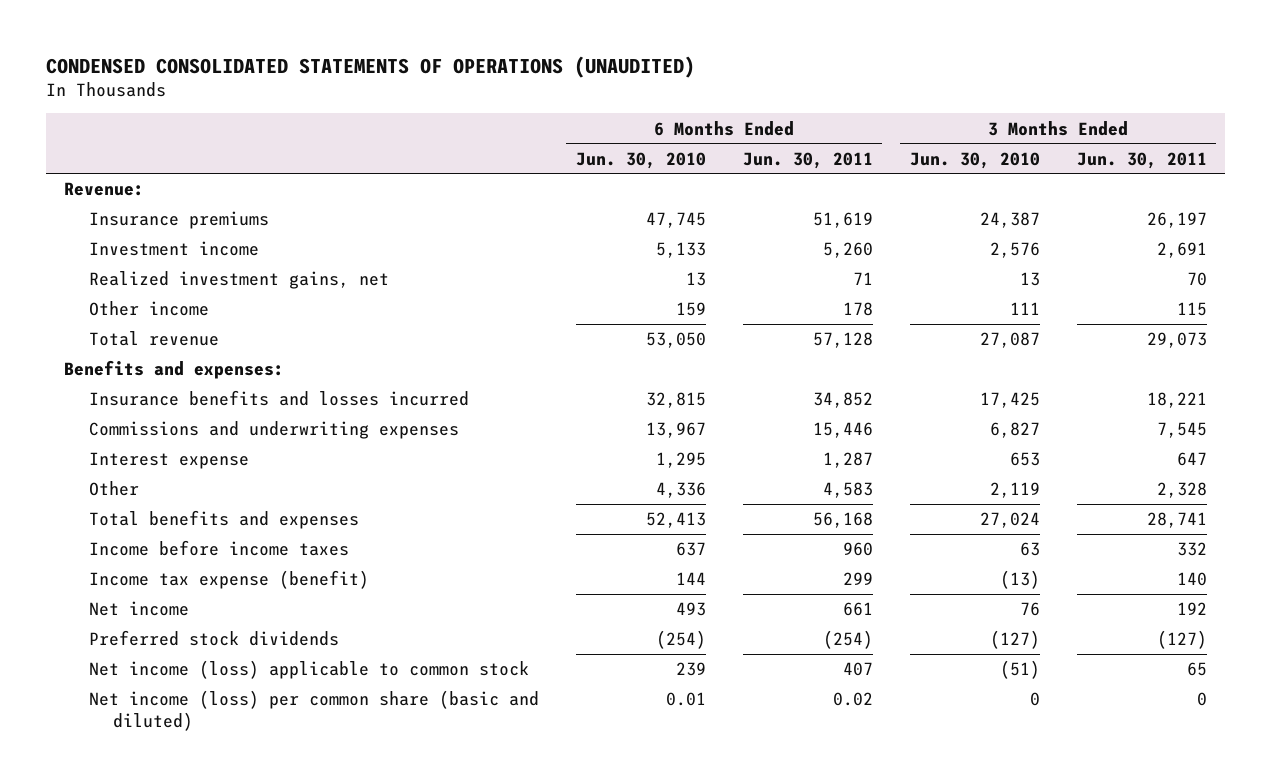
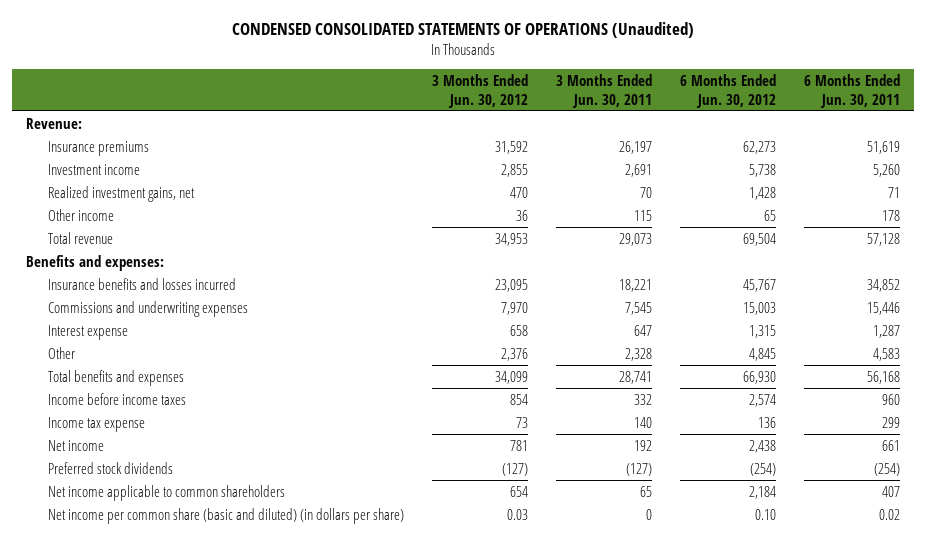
[45,55,695,78] CONDENSED CONSOLIDATED STATEMENTS OF OPERATIONS (UNAUDITED) -> [232,22,695,39] CONDENSED CONSOLIDATED STATEMENTS OF OPERATIONS (Unaudited)
[575,151,706,169] Jun. 30, 2010 -> none
[909,151,1040,169] Jun. 30, 2010 -> none
none -> [432,73,529,108] 3 Months Ended Jun. 30, 2012
none -> [680,73,777,108] 6 Months Ended Jun. 30, 2012
[88,570,369,590] Income tax expense (benefit) -> [48,416,146,432] Income tax expense
[88,660,529,680] Net income (loss) applicable to common stock -> [48,484,286,501] Net income applicable to common shareholders
[88,690,539,732] Net income (loss) per common share (basic and diluted) -> [48,507,405,524] Net income per common share (basic and diluted) (in dollars per share)

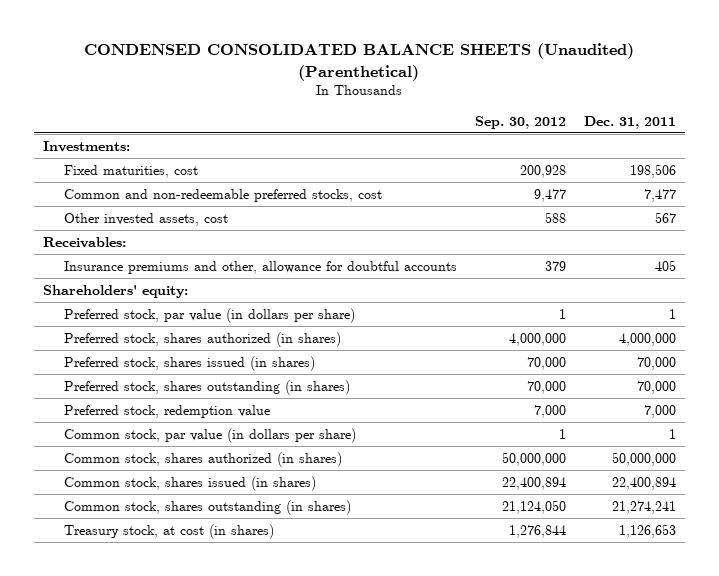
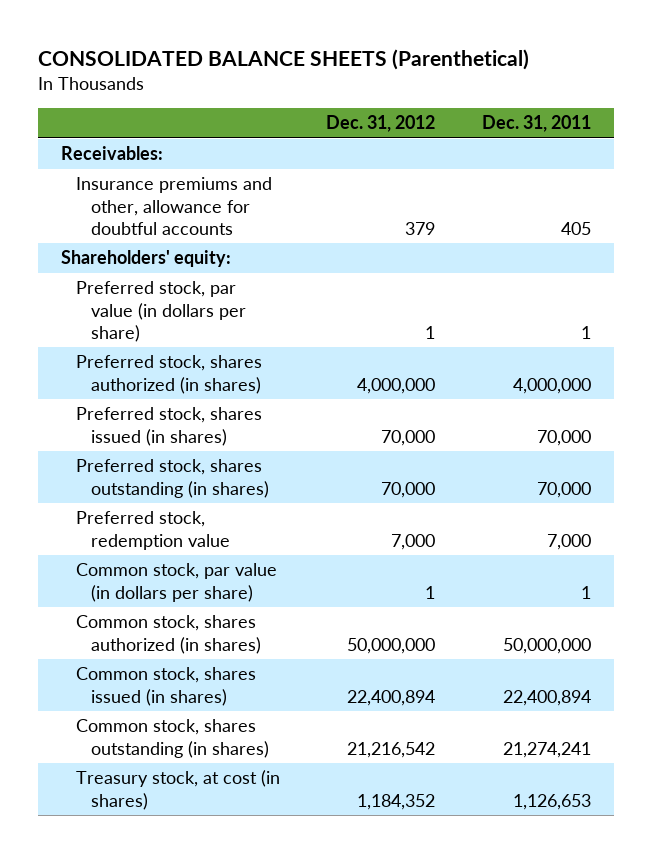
[84,43,635,81] CONDENSED CONSOLIDATED BALANCE SHEETS (Unaudited) (Parenthetical) -> [37,48,529,70] CONSOLIDATED BALANCE SHEETS (Parenthetical)
[474,115,566,129] Sep. 30, 2012 -> none
none -> [326,115,436,133] Dec. 31, 2012
[42,140,130,152] Investments: -> none
[63,164,198,178] Fixed maturities, cost -> none
[63,188,382,202] Common and non-redeemable preferred stocks, cost -> none
[63,212,228,226] Other invested assets, cost -> none

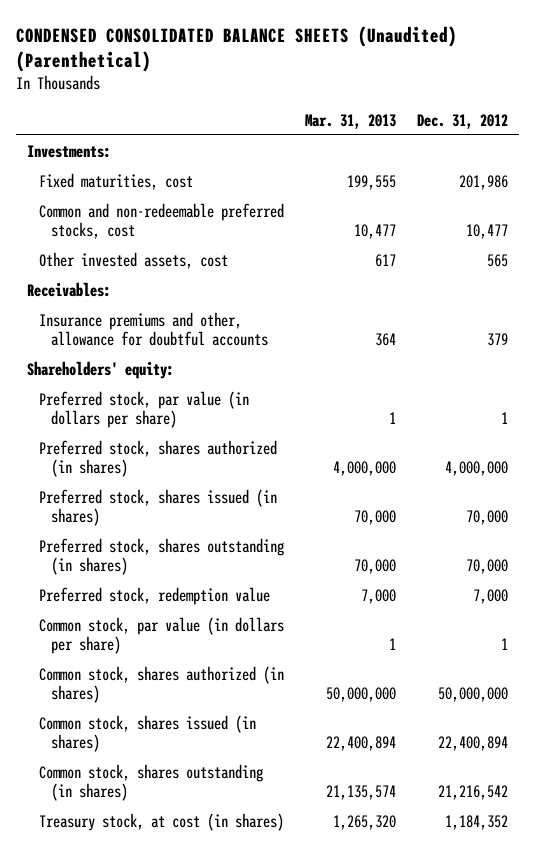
[37,48,529,70] CONSOLIDATED BALANCE SHEETS (Parenthetical) -> [16,25,458,72] CONDENSED CONSOLIDATED BALANCE SHEETS (Unaudited) (Parenthetical)
[481,115,591,133] Dec. 31, 2011 -> none
none -> [305,113,397,129] Mar. 31, 2013
none -> [26,144,111,158] Investments:
none -> [38,172,193,190] Fixed maturities, cost
none -> [38,202,284,239] Common and non-redeemable preferred stocks, cost
none -> [38,251,228,269] Other invested assets, cost

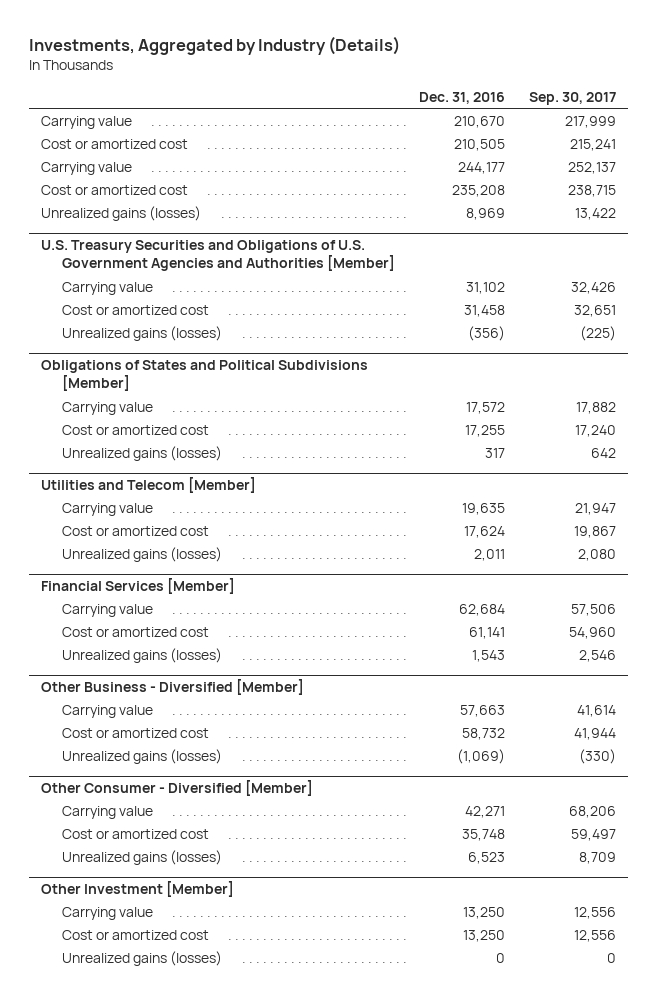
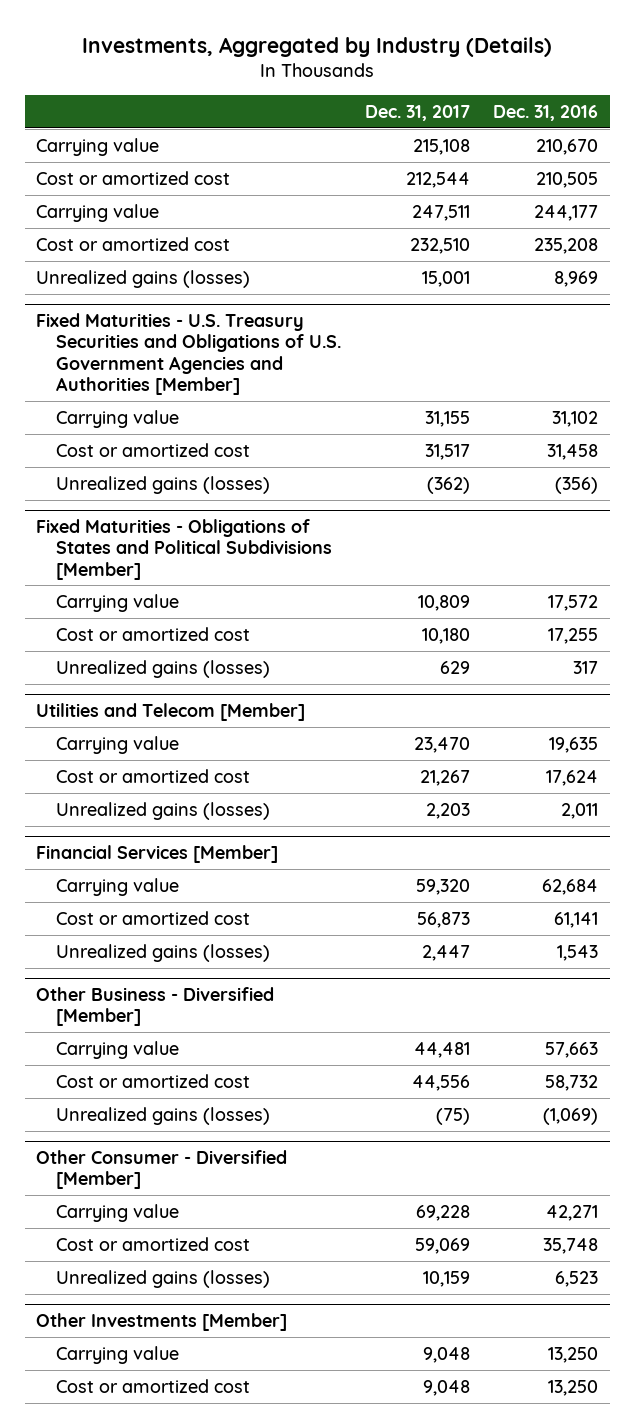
[529,91,617,105] Sep. 30, 2017 -> none
none -> [364,104,470,121] Dec. 31, 2017
[41,239,396,272] U.S. Treasury Securities and Obligations of U.S. Government Agencies and Authorities [Member] -> [36,313,342,395] Fixed Maturities - U.S. Treasury Securities and Obligations of U.S. Government Agencies and Authorities [Member]
[41,359,369,392] Obligations of States and Political Subdivisions [Member] -> [36,519,333,580] Fixed Maturities - Obligations of States and Political Subdivisions [Member]
[41,880,235,897] Other Investment [Member] -> [36,1313,288,1332] Other Investments [Member]
[62,950,223,966] Unrealized gains (losses) -> none

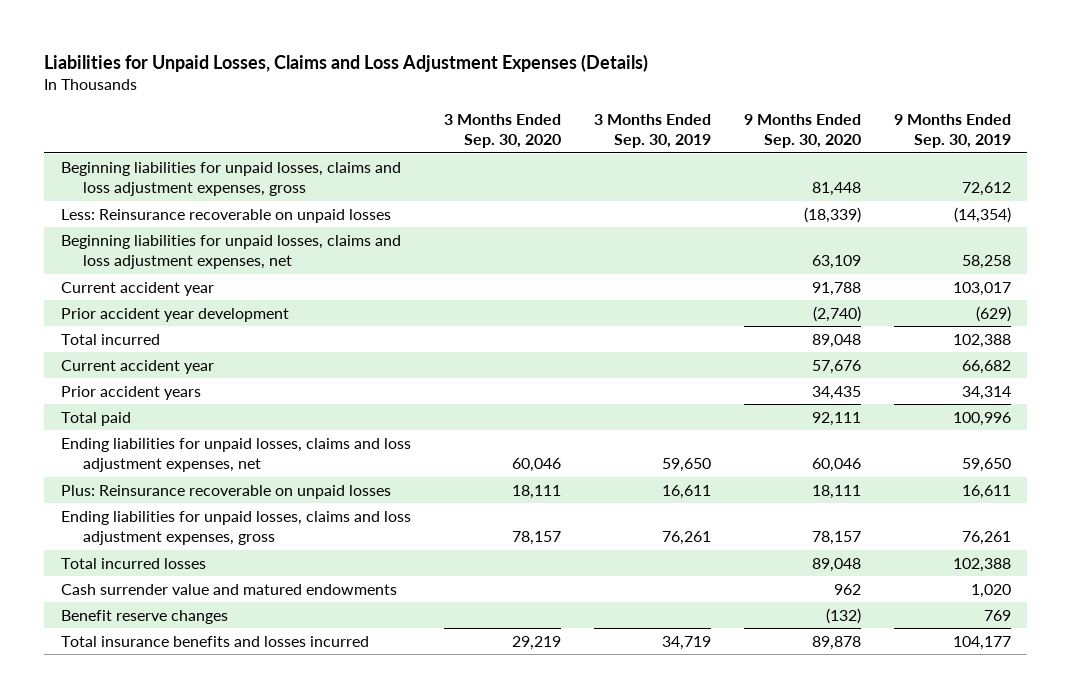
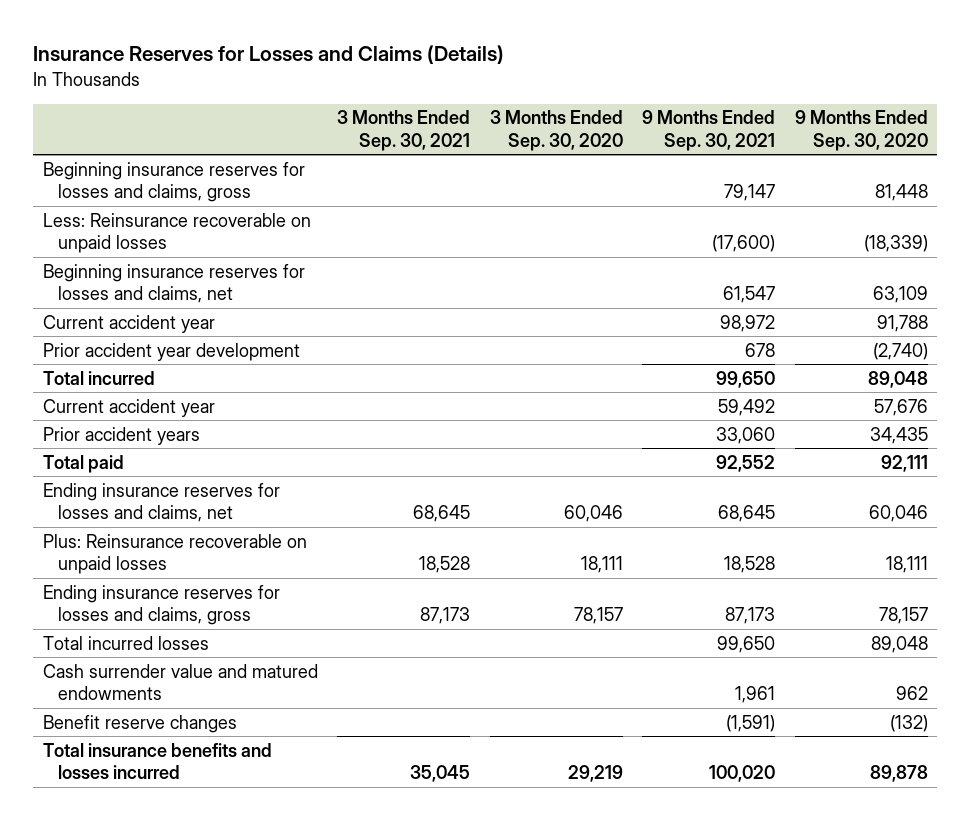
[44,53,649,72] Liabilities for Unpaid Losses, Claims and Loss Adjustment Expenses (Details) -> [33,45,505,65] Insurance Reserves for Losses and Claims (Details)
[593,113,711,149] 3 Months Ended Sep. 30, 2019 -> none
[893,113,1011,149] 9 Months Ended Sep. 30, 2019 -> none
none -> [337,110,471,151] 3 Months Ended Sep. 30, 2021
none -> [642,110,776,151] 9 Months Ended Sep. 30, 2021
[60,161,401,197] Beginning liabilities for unpaid losses, claims and loss adjustment expenses, gross -> [42,161,305,203] Beginning insurance reserves for losses and claims, gross
[60,234,401,270] Beginning liabilities for unpaid losses, claims and loss adjustment expenses, net -> [42,263,305,304] Beginning insurance reserves for losses and claims, net
[60,437,411,473] Ending liabilities for unpaid losses, claims and loss adjustment expenses, net -> [42,482,280,523] Ending insurance reserves for losses and claims, net
[60,510,411,546] Ending liabilities for unpaid losses, claims and loss adjustment expenses, gross -> [42,584,280,626] Ending insurance reserves for losses and claims, gross

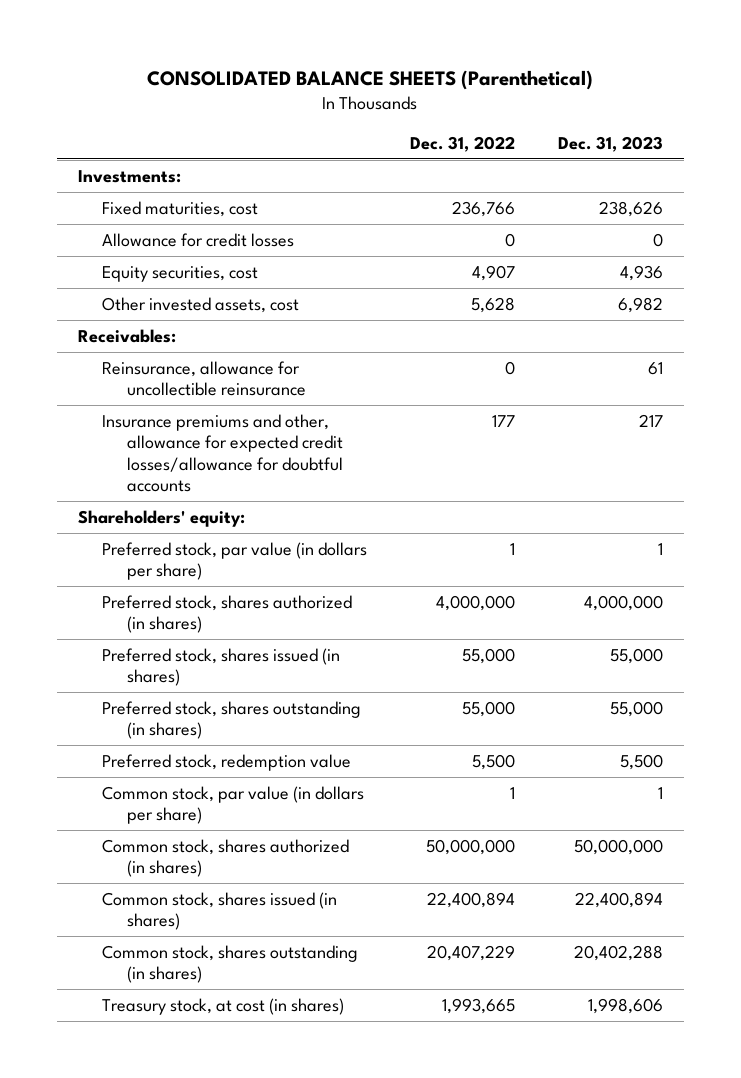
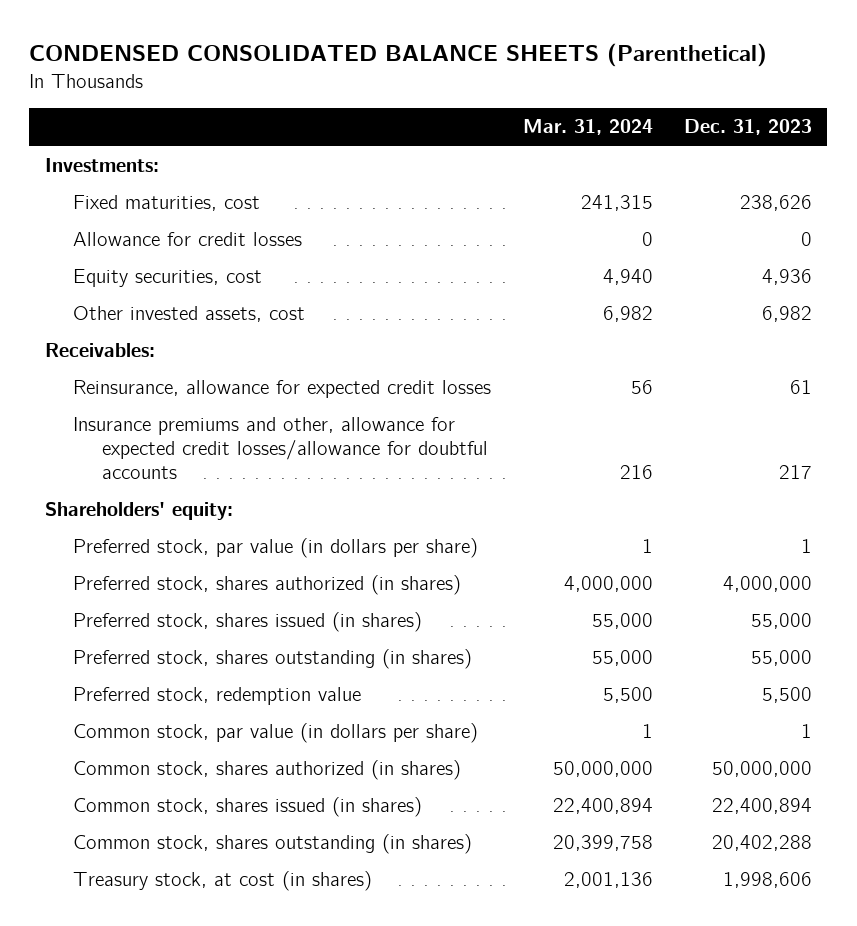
[147,69,594,90] CONSOLIDATED BALANCE SHEETS (Parenthetical) -> [29,42,768,67] CONDENSED CONSOLIDATED BALANCE SHEETS (Parenthetical)
[409,135,515,152] Dec. 31, 2022 -> none
none -> [522,119,653,136] Mar. 31, 2024
[102,360,306,397] Reinsurance, allowance for uncollectible reinsurance -> [73,379,492,398] Reinsurance, allowance for expected credit losses

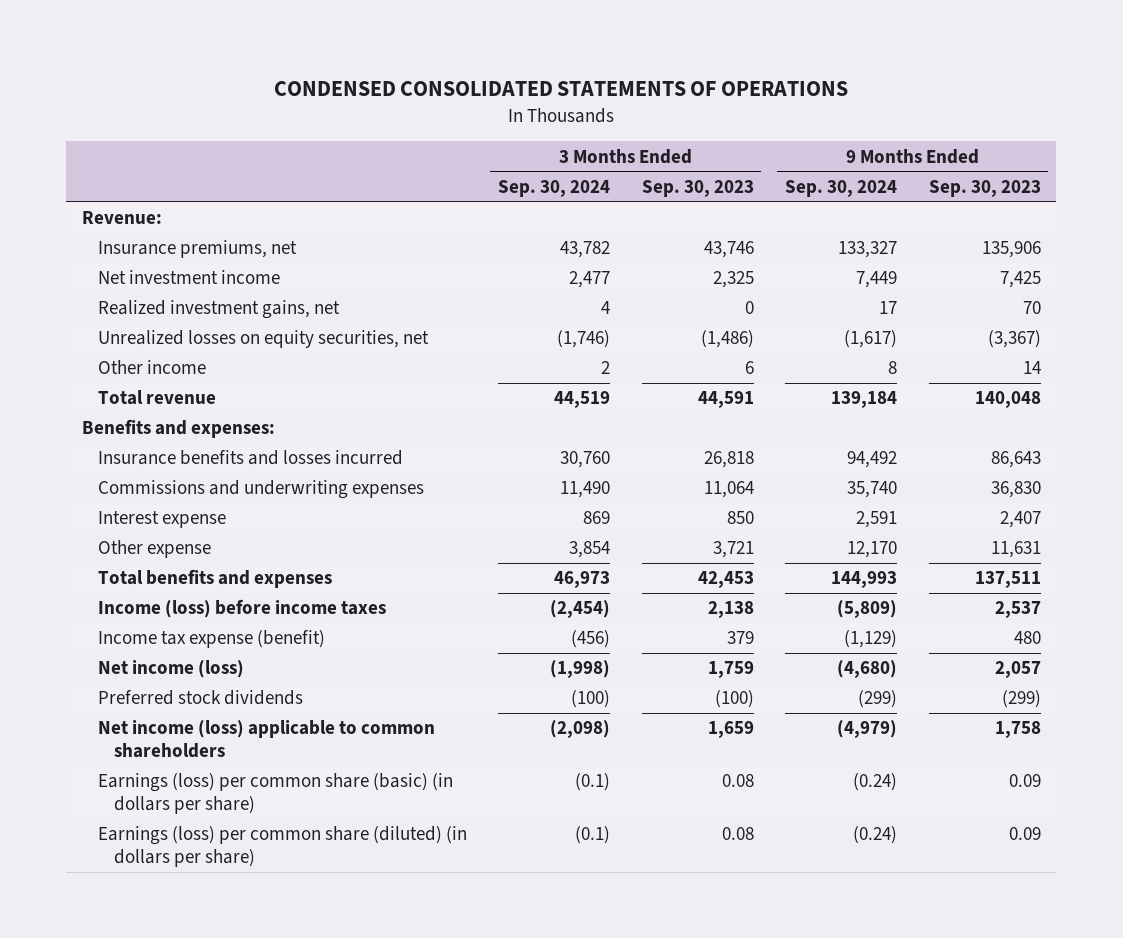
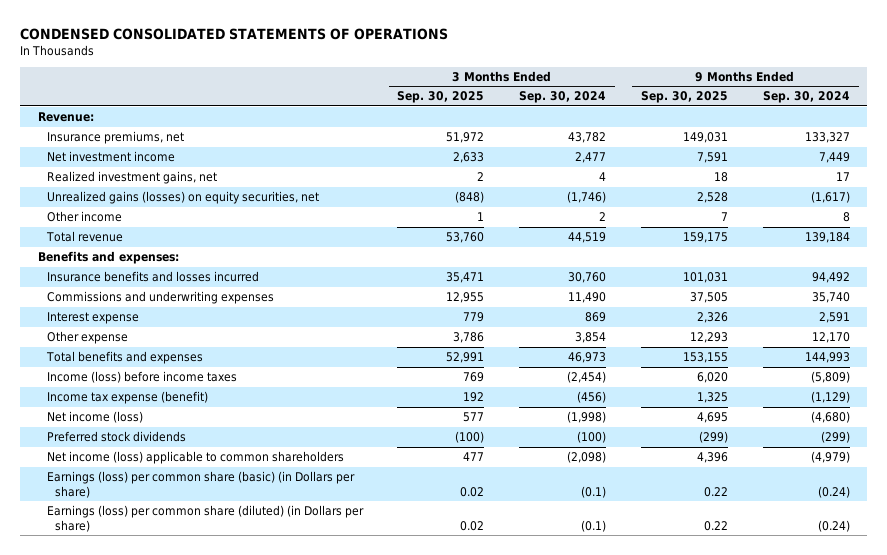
[641,179,754,197] Sep. 30, 2023 -> none
[928,179,1041,197] Sep. 30, 2023 -> none
none -> [397,91,485,104] Sep. 30, 2025
none -> [640,91,728,104] Sep. 30, 2025
[97,330,429,349] Unrealized losses on equity securities, net -> [46,191,319,205] Unrealized gains (losses) on equity securities, net
[97,773,453,815] Earnings (loss) per common share (basic) (in dollars per share) -> [46,471,355,498] Earnings (loss) per common share (basic) (in Dollars per share)
[97,826,467,868] Earnings (loss) per common share (diluted) (in dollars per share) -> [46,505,364,532] Earnings (loss) per common share (diluted) (in Dollars per share)

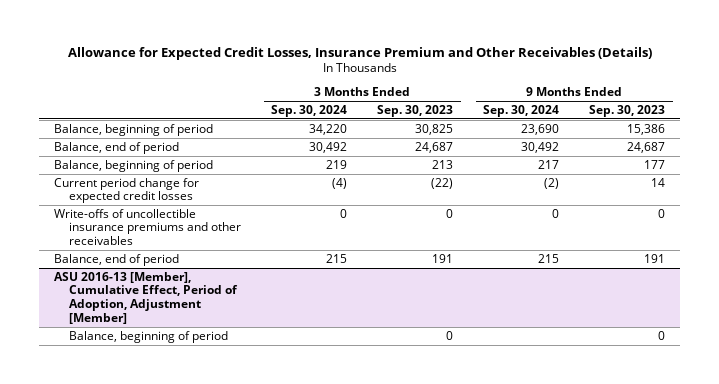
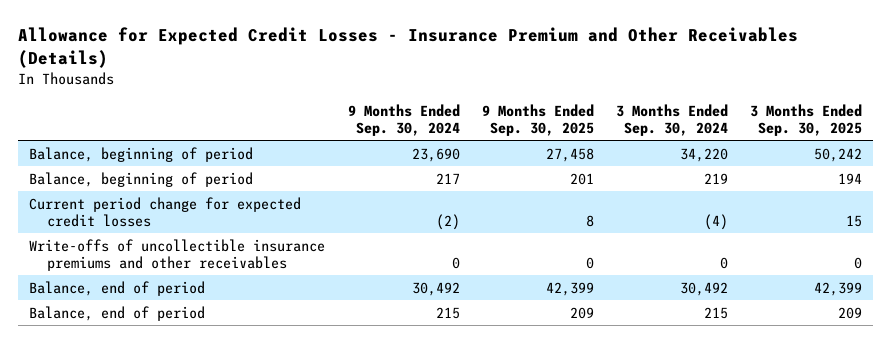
[67,46,652,60] Allowance for Expected Credit Losses, Insurance Premium and Other Receivables (Details) -> [18,27,799,68] Allowance for Expected Credit Losses - Insurance Premium and Other Receivables (Details)
[377,104,454,117] Sep. 30, 2023 -> none
[589,104,666,117] Sep. 30, 2023 -> none
none -> [481,103,594,136] 9 Months Ended Sep. 30, 2025
none -> [750,103,863,136] 3 Months Ended Sep. 30, 2025
[54,141,180,154] Balance, end of period -> [29,280,206,296] Balance, end of period
[54,271,239,324] ASU 2016-13 [Member], Cumulative Effect, Period of Adoption, Adjustment [Member] -> none
[69,330,229,343] Balance, beginning of period -> none

